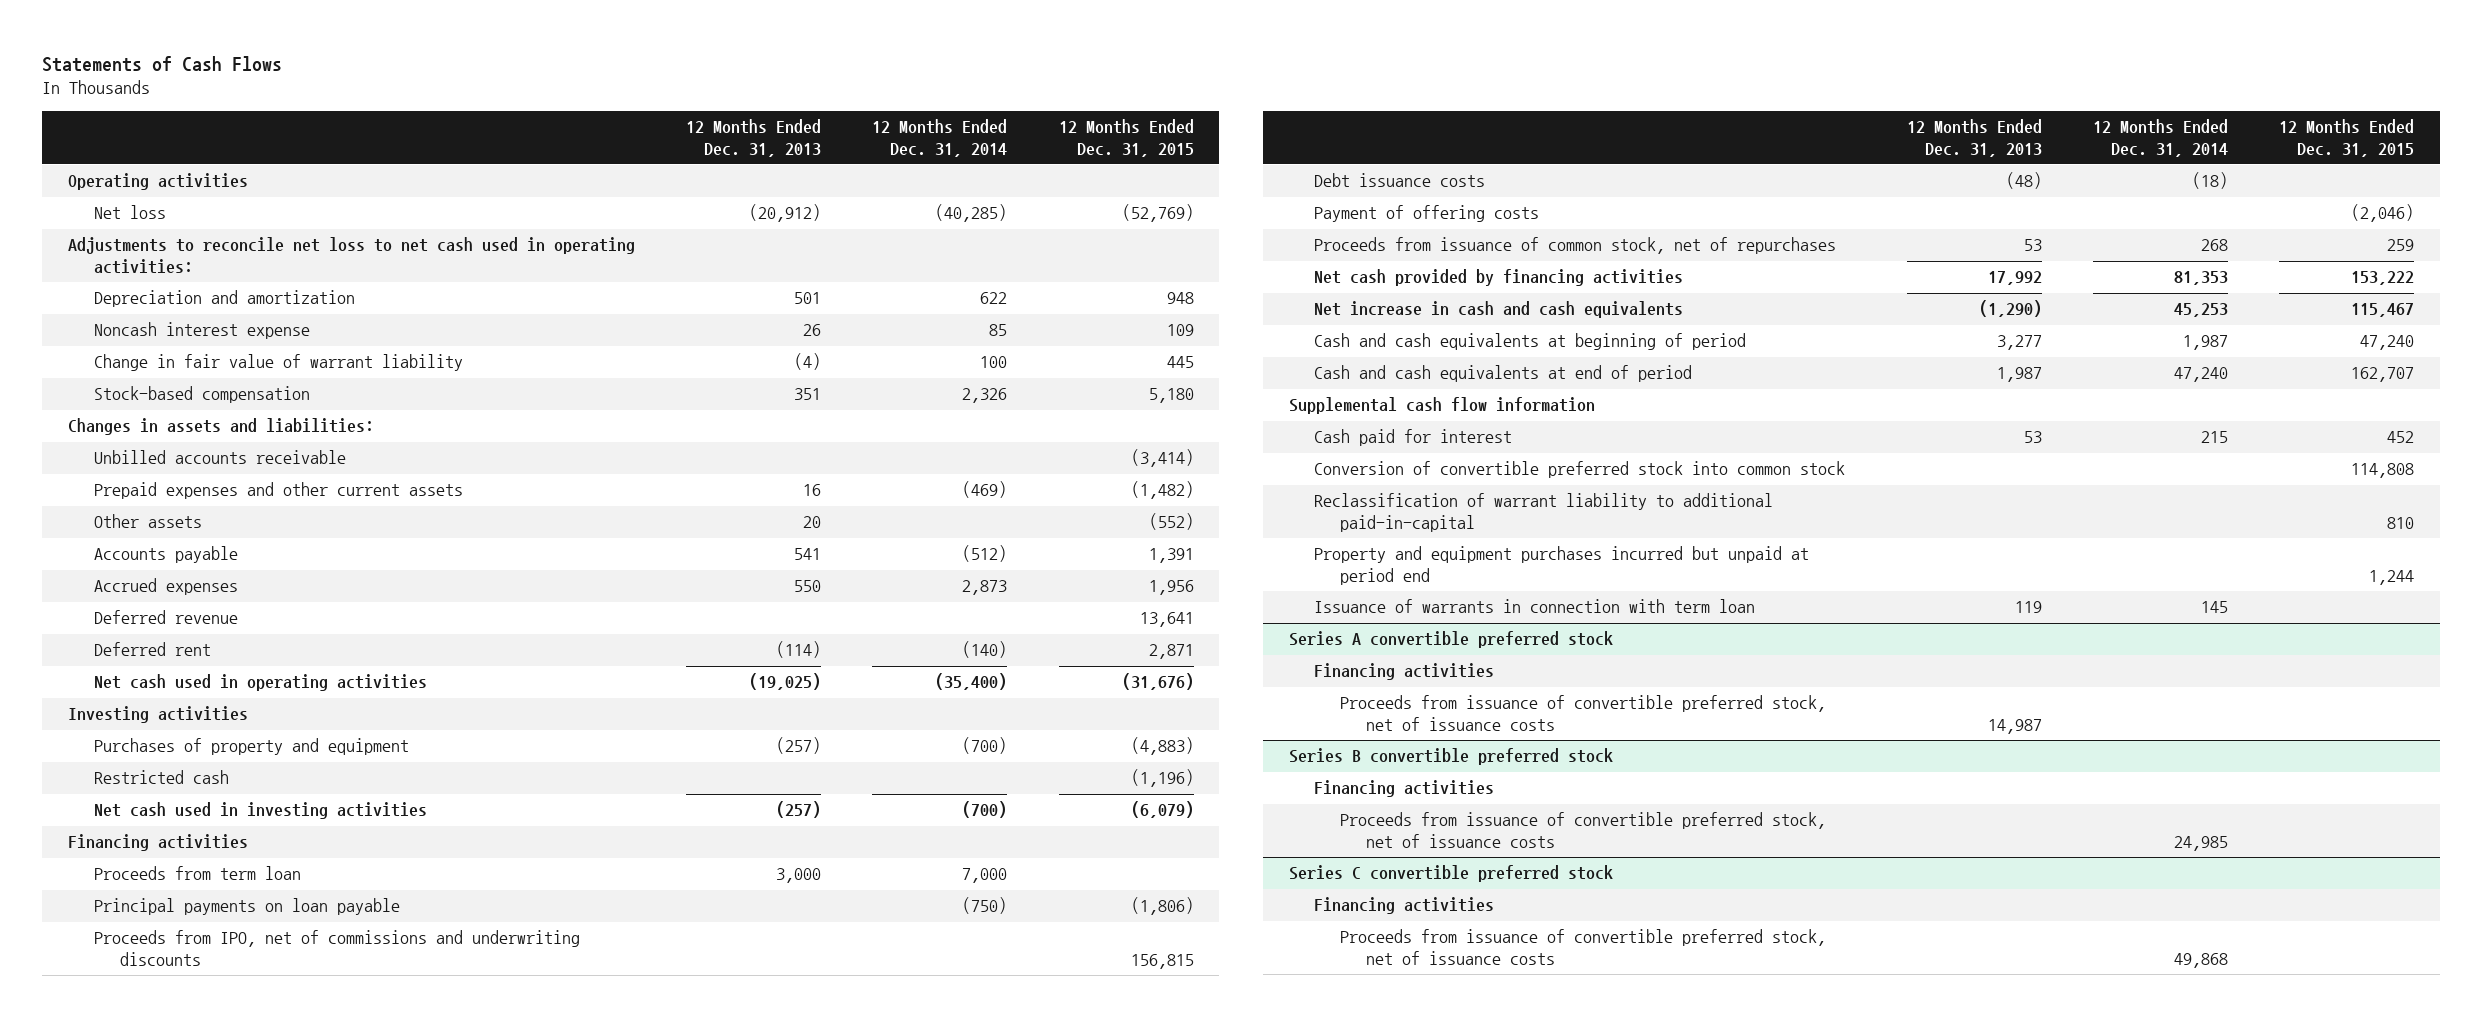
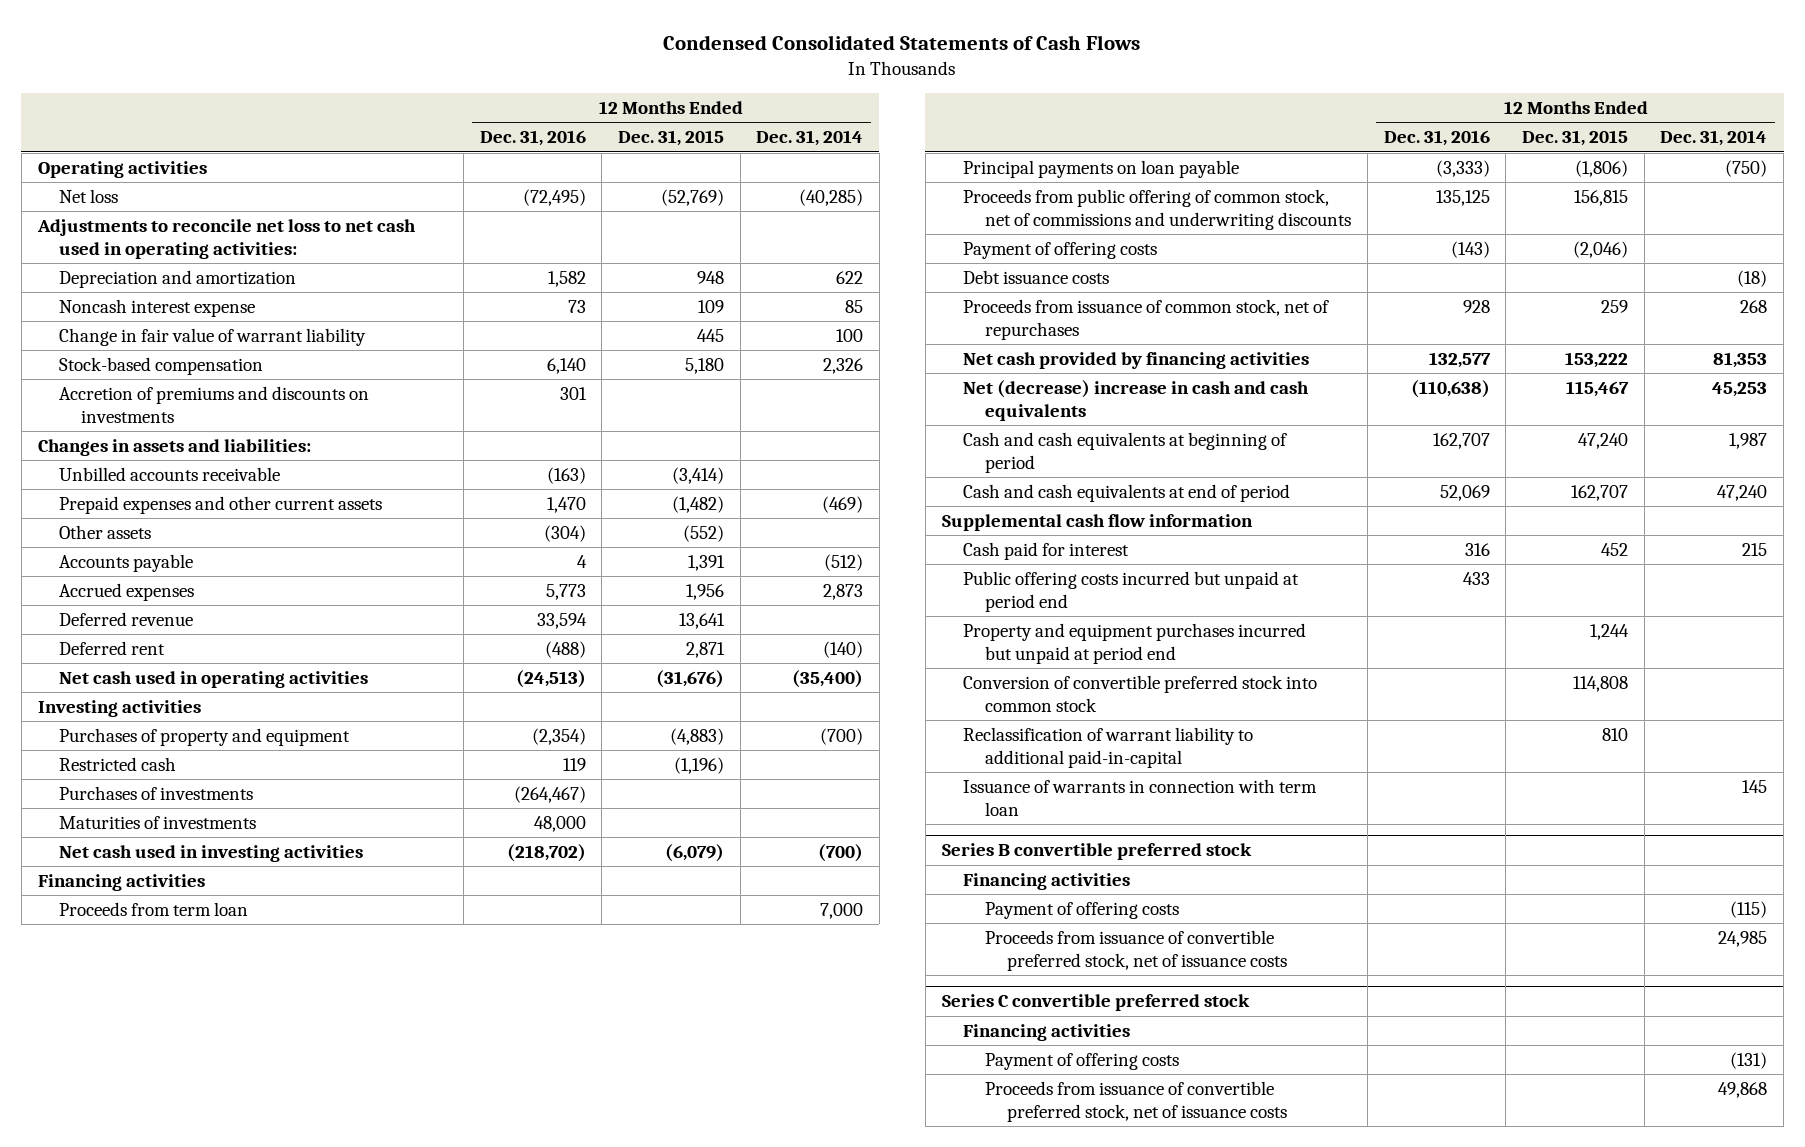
[42,55,283,72] Statements of Cash Flows -> [663,34,1141,50] Condensed Consolidated Statements of Cash Flows
[686,119,822,157] 12 Months Ended Dec. 31, 2013 -> none
none -> [479,130,586,147] Dec. 31, 2016
none -> [59,385,370,423] Accretion of premiums and discounts on investments
none -> [59,785,254,800] Purchases of investments
none -> [59,815,257,829] Maturities of investments
[93,930,580,967] Proceeds from IPO, net of commissions and underwriting discounts -> [963,188,1352,230] Proceeds from public offering of common stock, net of commissions and underwriting discounts
[1314,173,1486,188] Debt issuance costs -> [963,269,1110,284] Debt issuance costs
[1314,301,1684,319] Net increase in cash and cash equivalents -> [963,379,1310,421] Net (decrease) increase in cash and cash equivalents
none -> [963,570,1300,612] Public offering costs incurred but unpaid at period end
[1314,546,1810,586] Property and equipment purchases incurred but unpaid at period end -> [963,622,1307,664] Property and equipment purchases incurred but unpaid at period end
[1288,631,1613,649] Series A convertible preferred stock -> none
[1314,663,1495,681] Financing activities -> none
[1340,695,1827,732] Proceeds from issuance of convertible preferred stock, net of issuance costs -> none
none -> [985,901,1180,919] Payment of offering costs
none -> [985,1052,1180,1070] Payment of offering costs

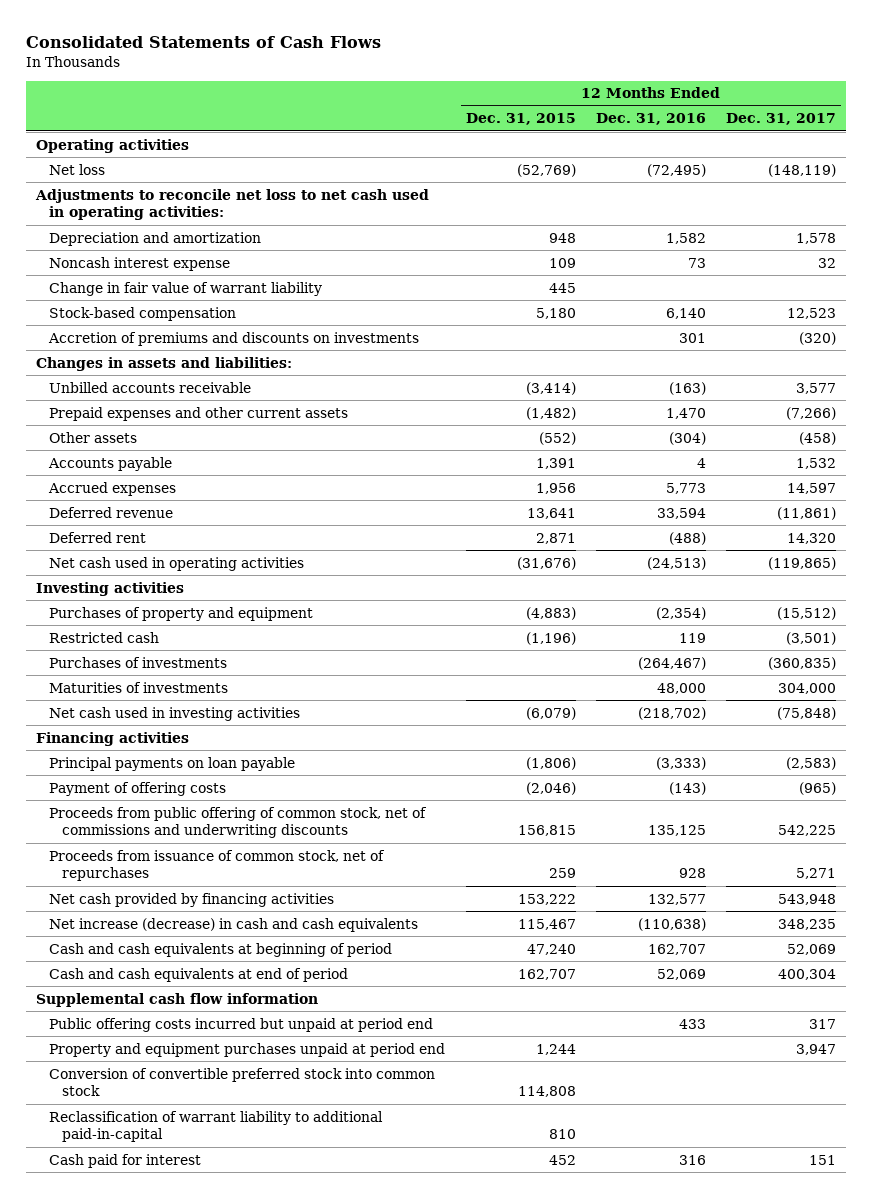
[663,34,1141,50] Condensed Consolidated Statements of Cash Flows -> [25,35,381,48] Consolidated Statements of Cash Flows
[756,130,864,147] Dec. 31, 2014 -> none
none -> [726,113,837,126] Dec. 31, 2017
[59,901,249,916] Proceeds from term loan -> none
[963,269,1110,284] Debt issuance costs -> none
[963,188,1352,230] Proceeds from public offering of common stock, net of commissions and underwriting discounts -> [49,806,428,839] Proceeds from public offering of common stock, net of commissions and underwriting discounts
[963,379,1310,421] Net (decrease) increase in cash and cash equivalents -> [49,917,419,932] Net increase (decrease) in cash and cash equivalents
[963,622,1307,664] Property and equipment purchases incurred but unpaid at period end -> [49,1042,446,1057] Property and equipment purchases unpaid at period end
[963,778,1318,816] Issuance of warrants in connection with term loan -> none
[941,843,1252,861] Series B convertible preferred stock -> none
[963,872,1131,890] Financing activities -> none
[985,901,1180,919] Payment of offering costs -> none
[985,929,1288,971] Proceeds from issuance of convertible preferred stock, net of issuance costs -> none
[941,994,1250,1012] Series C convertible preferred stock -> none
[963,1023,1131,1041] Financing activities -> none
[985,1052,1180,1070] Payment of offering costs -> none
[985,1080,1288,1122] Proceeds from issuance of convertible preferred stock, net of issuance costs -> none
[963,541,1130,560] Cash paid for interest -> [49,1153,202,1168] Cash paid for interest

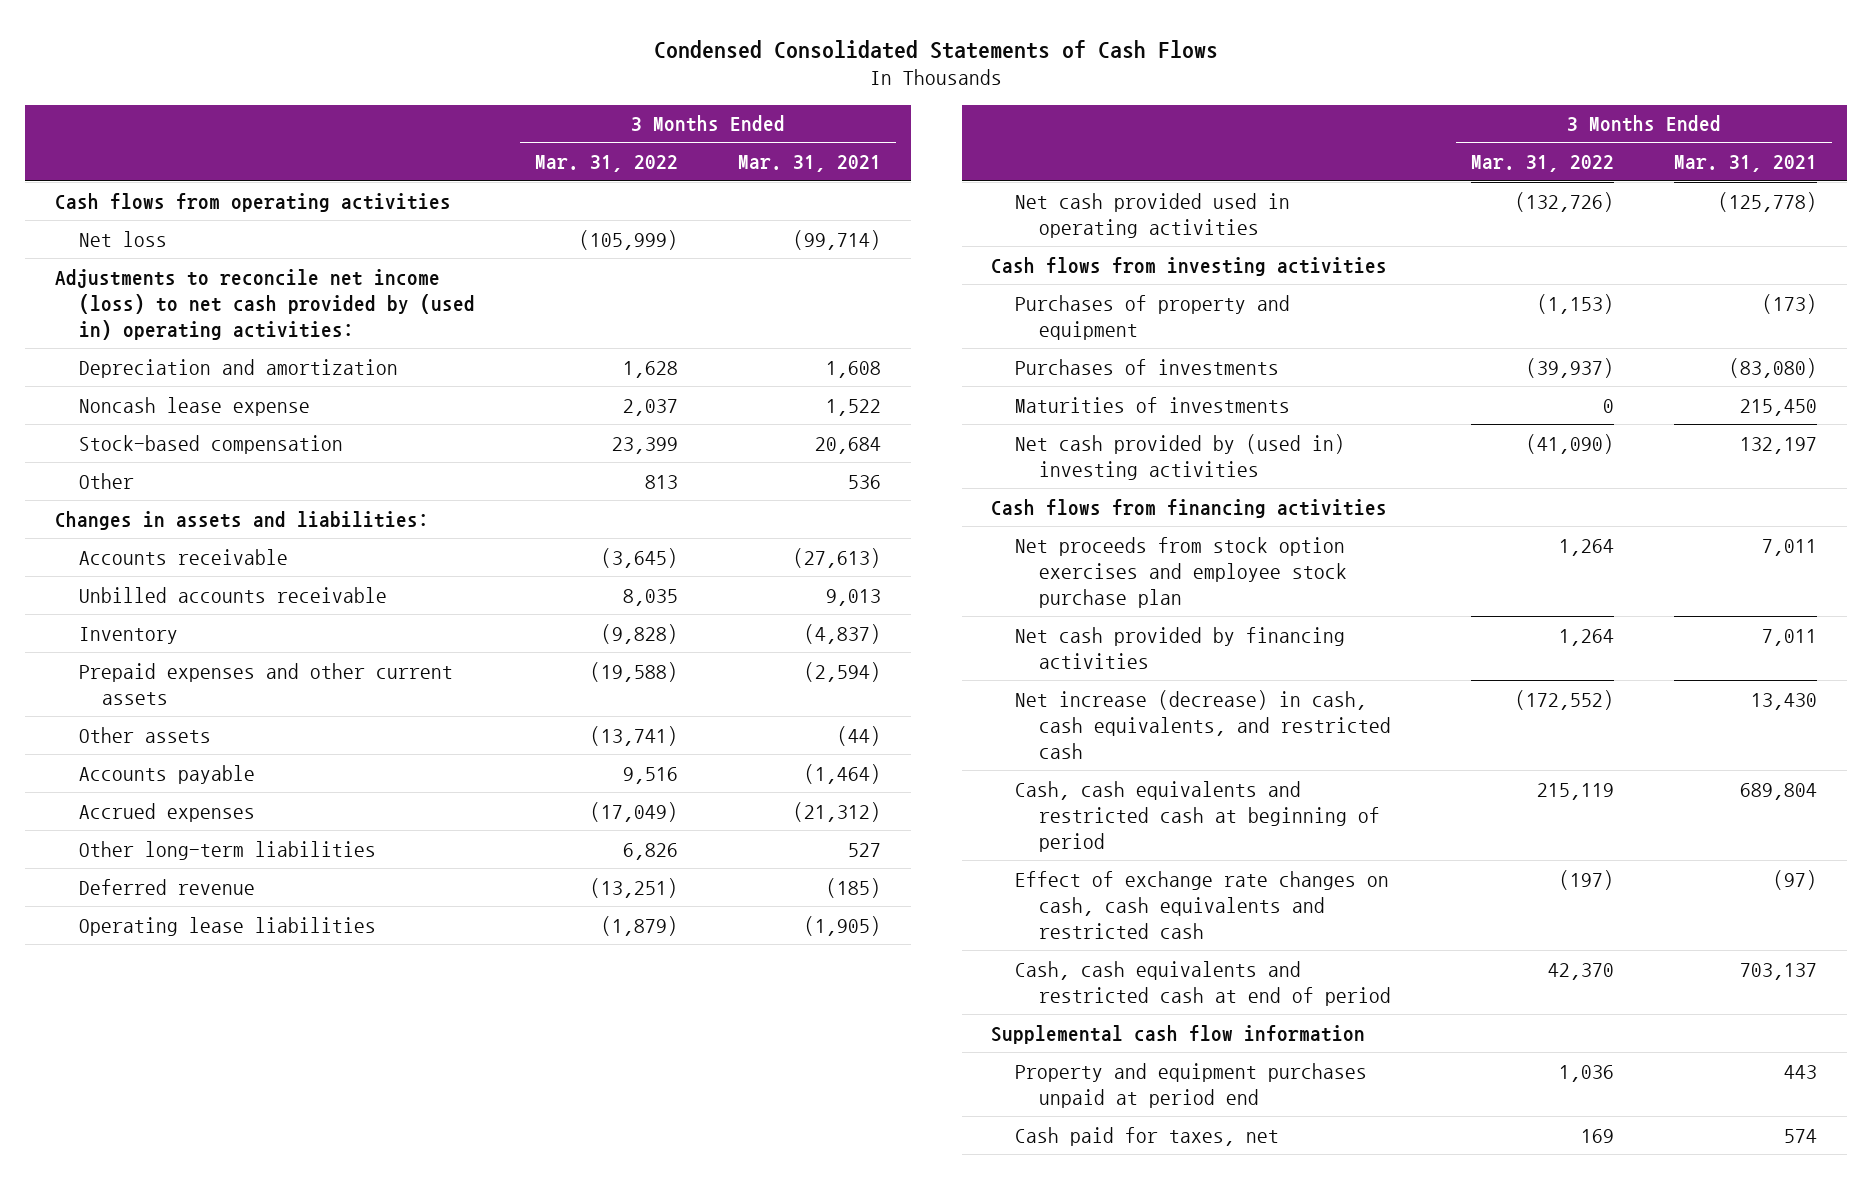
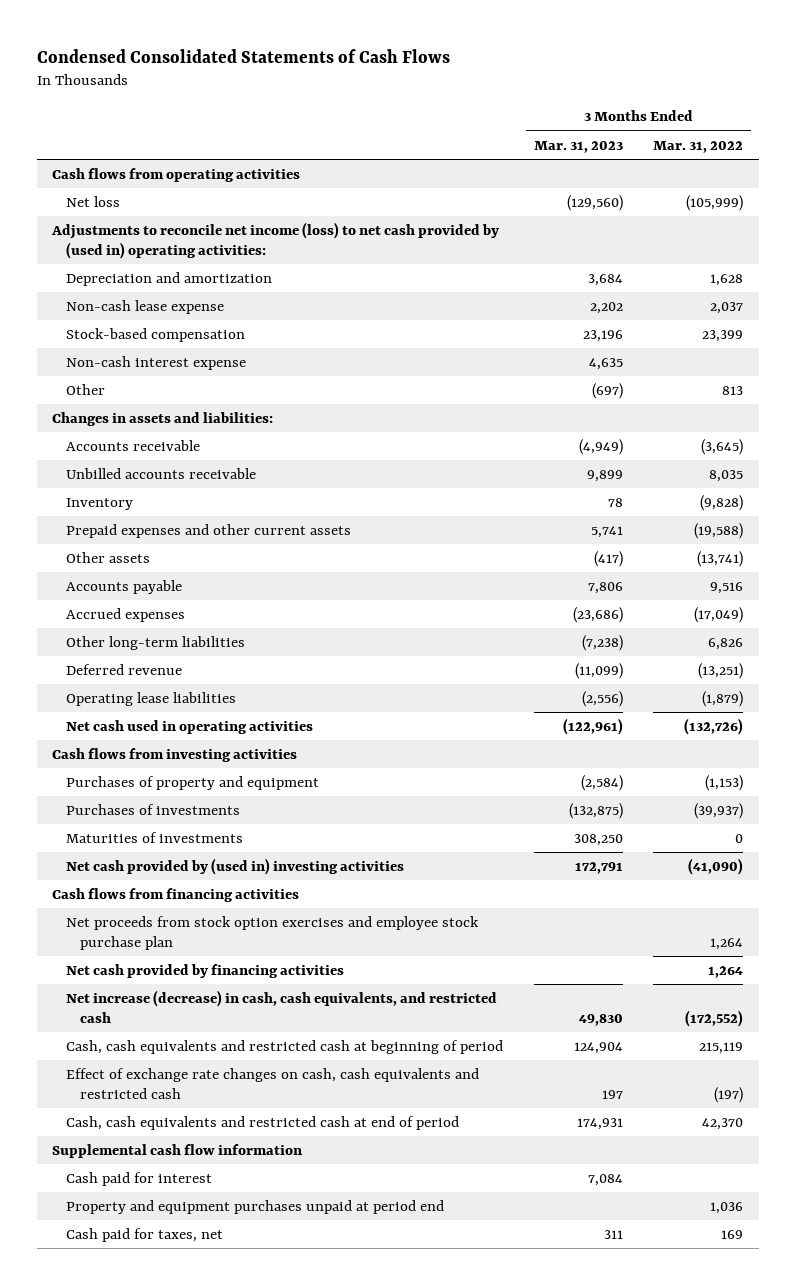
[737,155,881,173] Mar. 31, 2021 -> none
none -> [533,140,623,153] Mar. 31, 2023
[78,396,310,416] Noncash lease expense -> [65,299,224,314] Non-cash lease expense
none -> [65,355,246,370] Non-cash interest expense
[1015,192,1291,238] Net cash provided used in operating activities -> [65,719,313,734] Net cash used in operating activities
none -> [65,1171,212,1186] Cash paid for interest

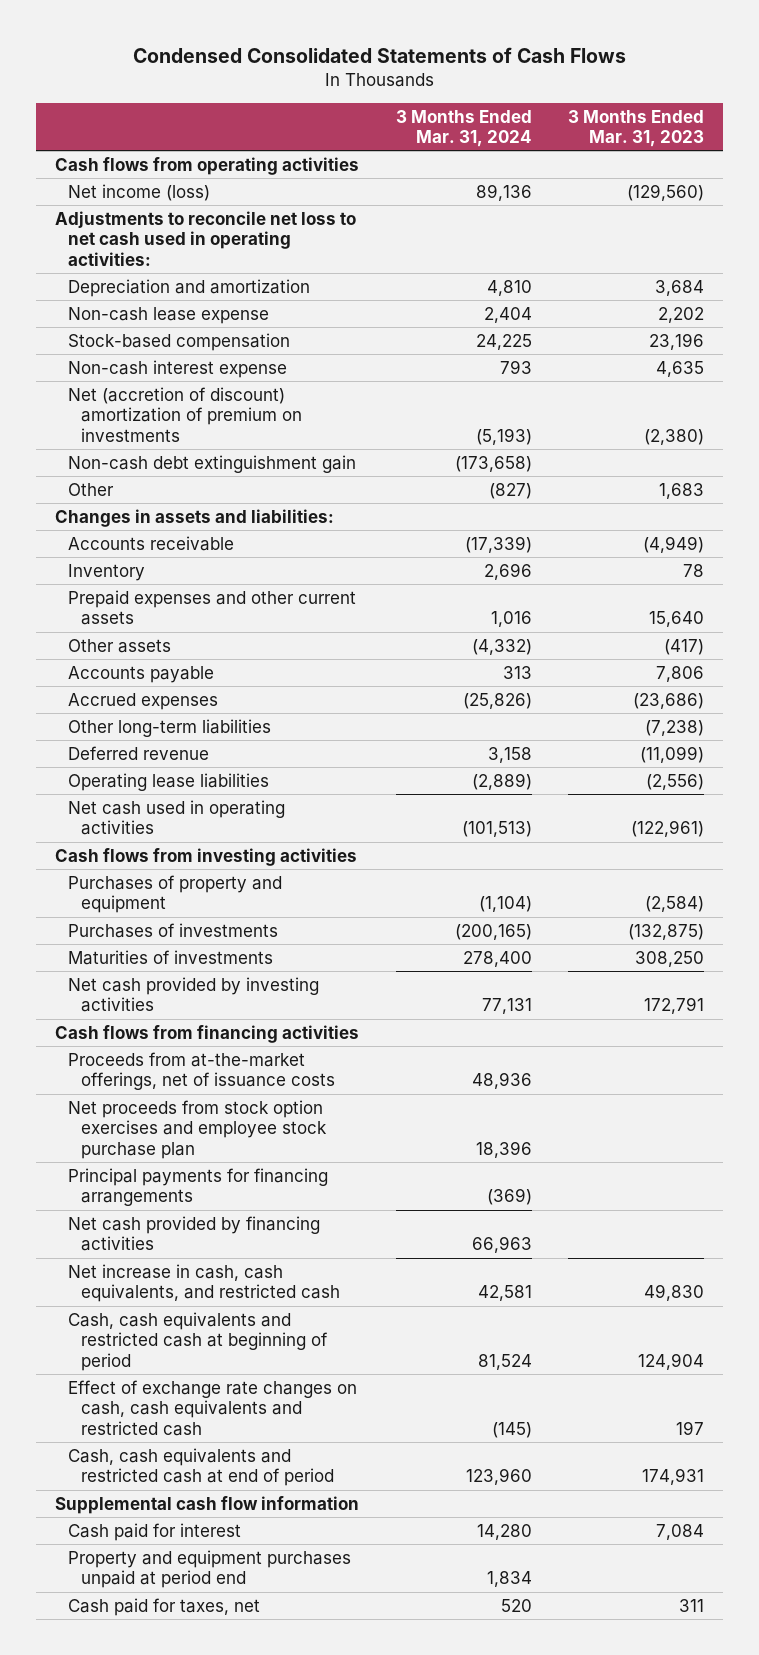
[653,140,744,153] Mar. 31, 2022 -> none
none -> [395,109,532,148] 3 Months Ended Mar. 31, 2024
[65,195,120,207] Net loss -> [68,183,211,201] Net income (loss)
[51,221,500,259] Adjustments to reconcile net income (loss) to net cash provided by (used in) operating activities: -> [54,210,356,266] Adjustments to reconcile net loss to net cash used in operating activities:
none -> [68,386,303,442] Net (accretion of discount) amortization of premium on investments
none -> [68,454,357,473] Non-cash debt extinguishment gain
[591,382,623,399] (697) -> [659,482,705,499] 1,683
[65,467,256,479] Unbilled accounts receivable -> none
[590,525,623,538] 5,741 -> [649,611,705,628] 15,640
[65,857,404,875] Net cash provided by (used in) investing activities -> [68,976,320,1013] Net cash provided by investing activities
none -> [68,1051,336,1091] Proceeds from at-the-market offerings, net of issuance costs
none -> [68,1167,329,1207] Principal payments for financing arrangements
[65,989,497,1023] Net increase (decrease) in cash, cash equivalents, and restricted cash -> [68,1263,341,1303] Net increase in cash, cash equivalents, and restricted cash

